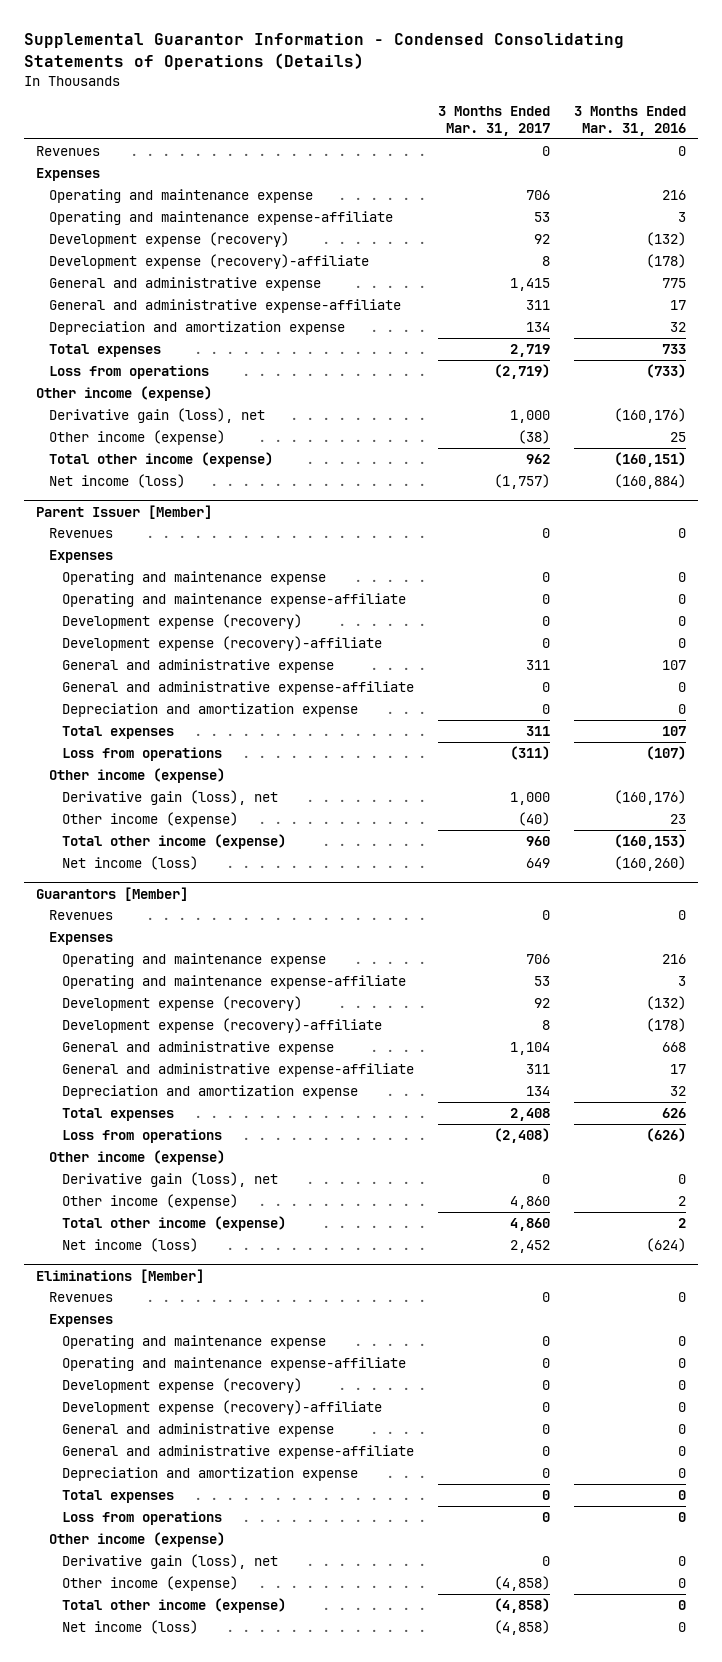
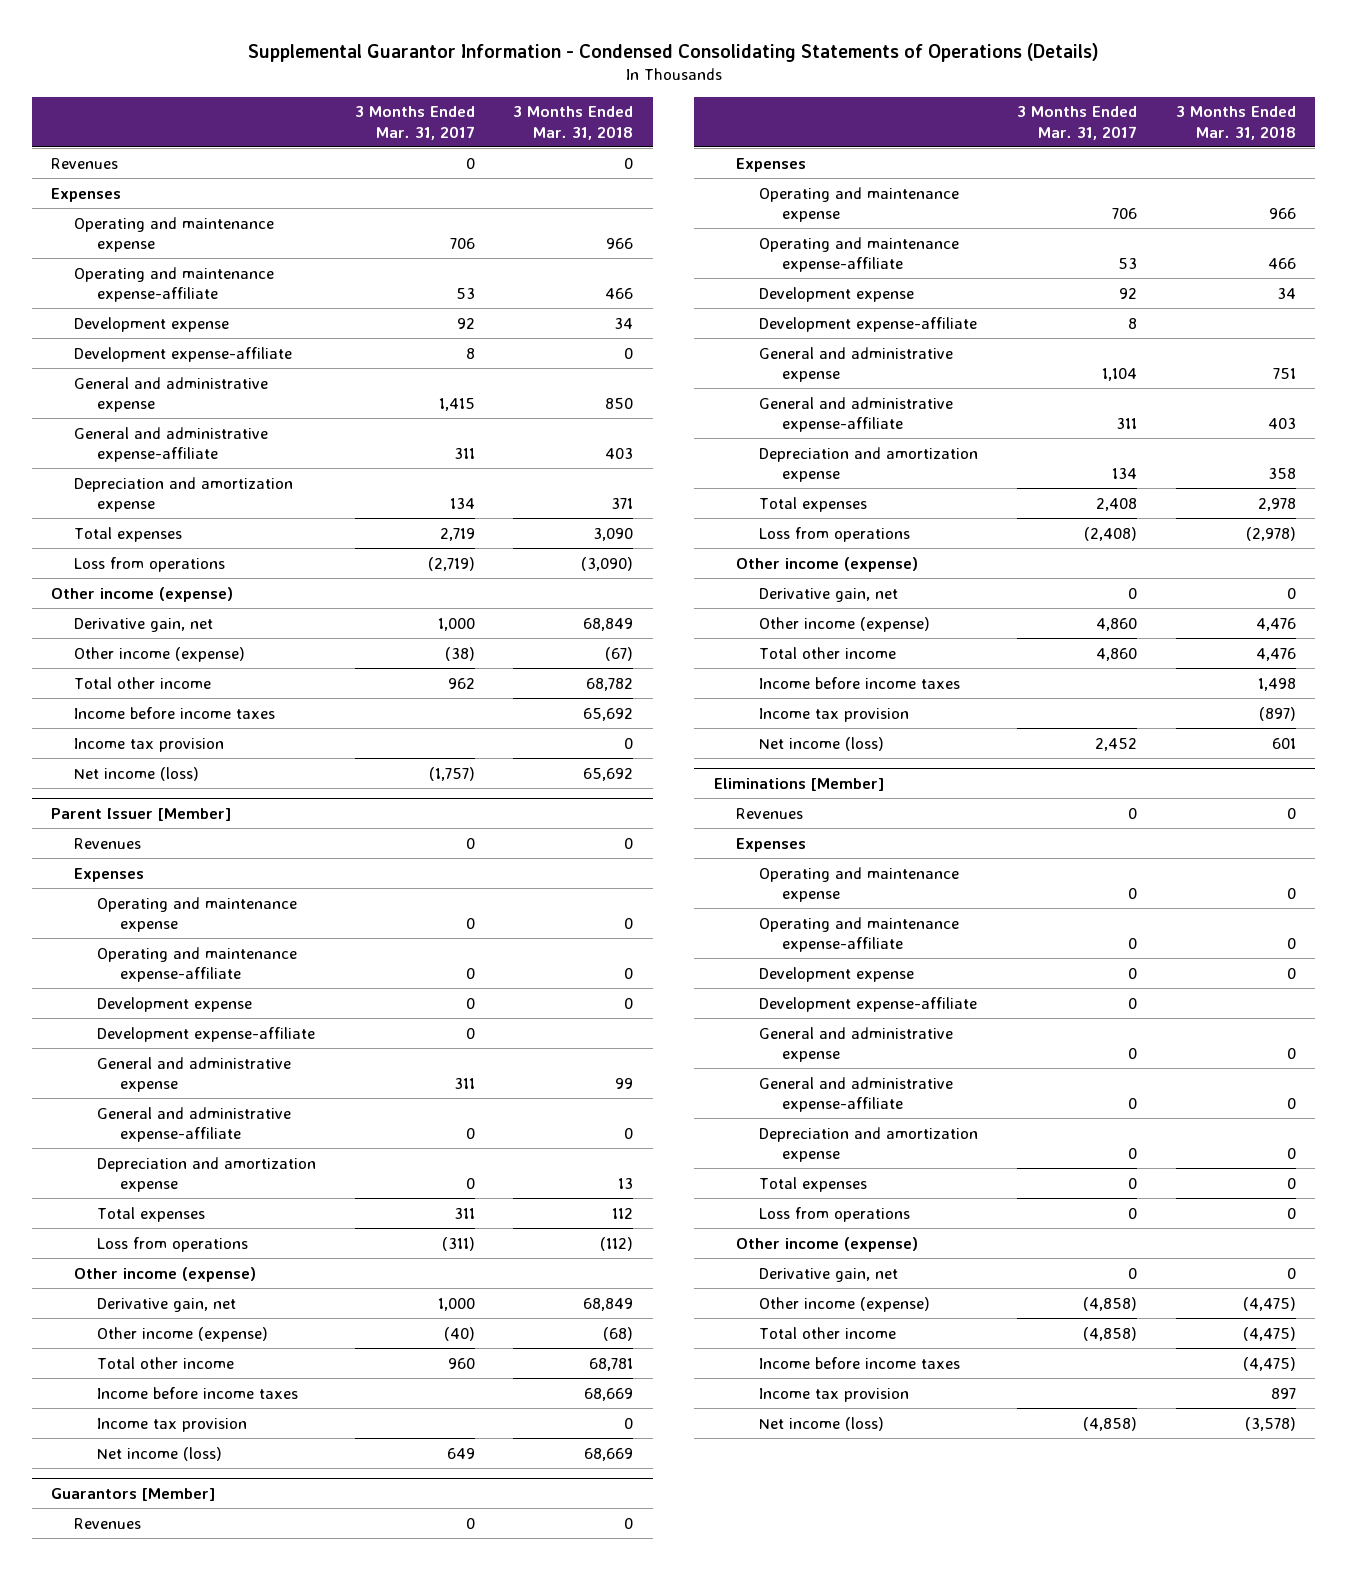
[574,105,687,136] 3 Months Ended Mar. 31, 2016 -> none
none -> [513,106,634,140] 3 Months Ended Mar. 31, 2018
[49,231,290,247] Development expense (recovery) -> [74,316,230,332] Development expense
[49,253,370,269] Development expense (recovery)-affiliate -> [74,346,293,362] Development expense-affiliate
[49,407,266,423] Derivative gain (loss), net -> [74,617,214,632] Derivative gain, net
[49,451,274,467] Total other income (expense) -> [74,676,212,689] Total other income
none -> [74,706,276,719] Income before income taxes
none -> [74,737,225,752] Income tax provision
[62,613,303,629] Development expense (recovery) -> [96,996,252,1012] Development expense
[62,635,383,651] Development expense (recovery)-affiliate -> [96,1026,315,1042] Development expense-affiliate
[62,789,279,805] Derivative gain (loss), net -> [96,1297,236,1312] Derivative gain, net
[62,833,287,849] Total other income (expense) -> [96,1356,234,1369] Total other income
none -> [96,1386,298,1399] Income before income taxes
none -> [96,1417,247,1432] Income tax provision
[62,995,303,1011] Development expense (recovery) -> [759,286,915,302] Development expense
[62,1017,383,1033] Development expense (recovery)-affiliate -> [759,316,978,332] Development expense-affiliate
[62,1171,279,1187] Derivative gain (loss), net -> [759,587,899,602] Derivative gain, net
[62,1215,287,1231] Total other income (expense) -> [759,646,897,659] Total other income
none -> [759,676,961,689] Income before income taxes
none -> [759,707,910,722] Income tax provision
[62,1377,303,1393] Development expense (recovery) -> [759,966,915,982] Development expense
[62,1399,383,1415] Development expense (recovery)-affiliate -> [759,996,978,1012] Development expense-affiliate
[62,1553,279,1569] Derivative gain (loss), net -> [759,1267,899,1282] Derivative gain, net
[62,1597,287,1613] Total other income (expense) -> [759,1326,897,1339] Total other income
none -> [759,1356,961,1369] Income before income taxes
none -> [759,1387,910,1402] Income tax provision

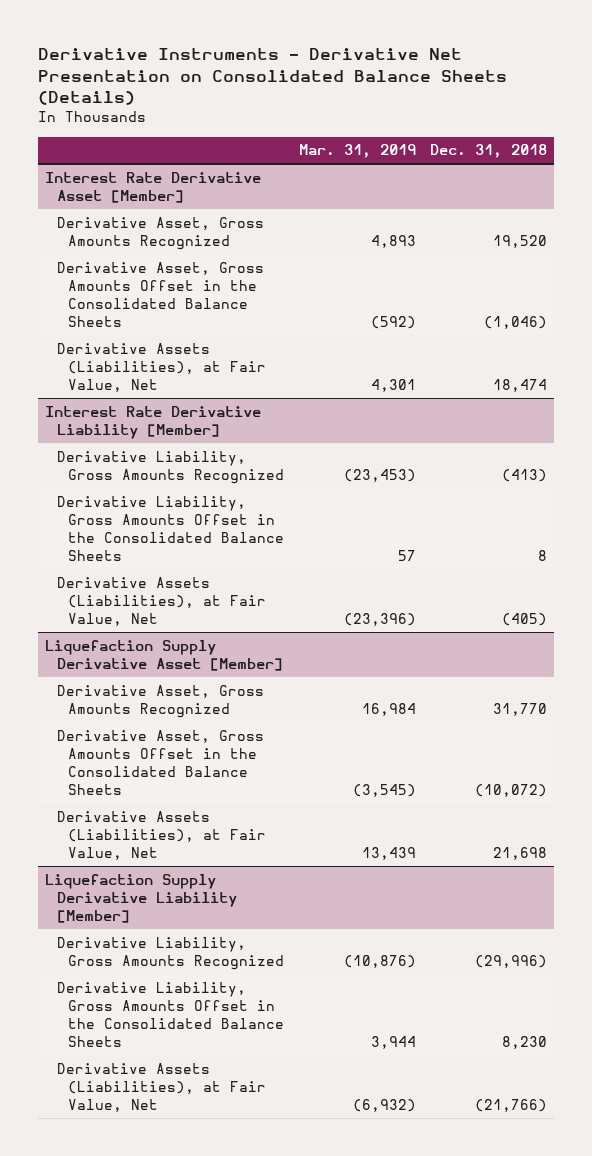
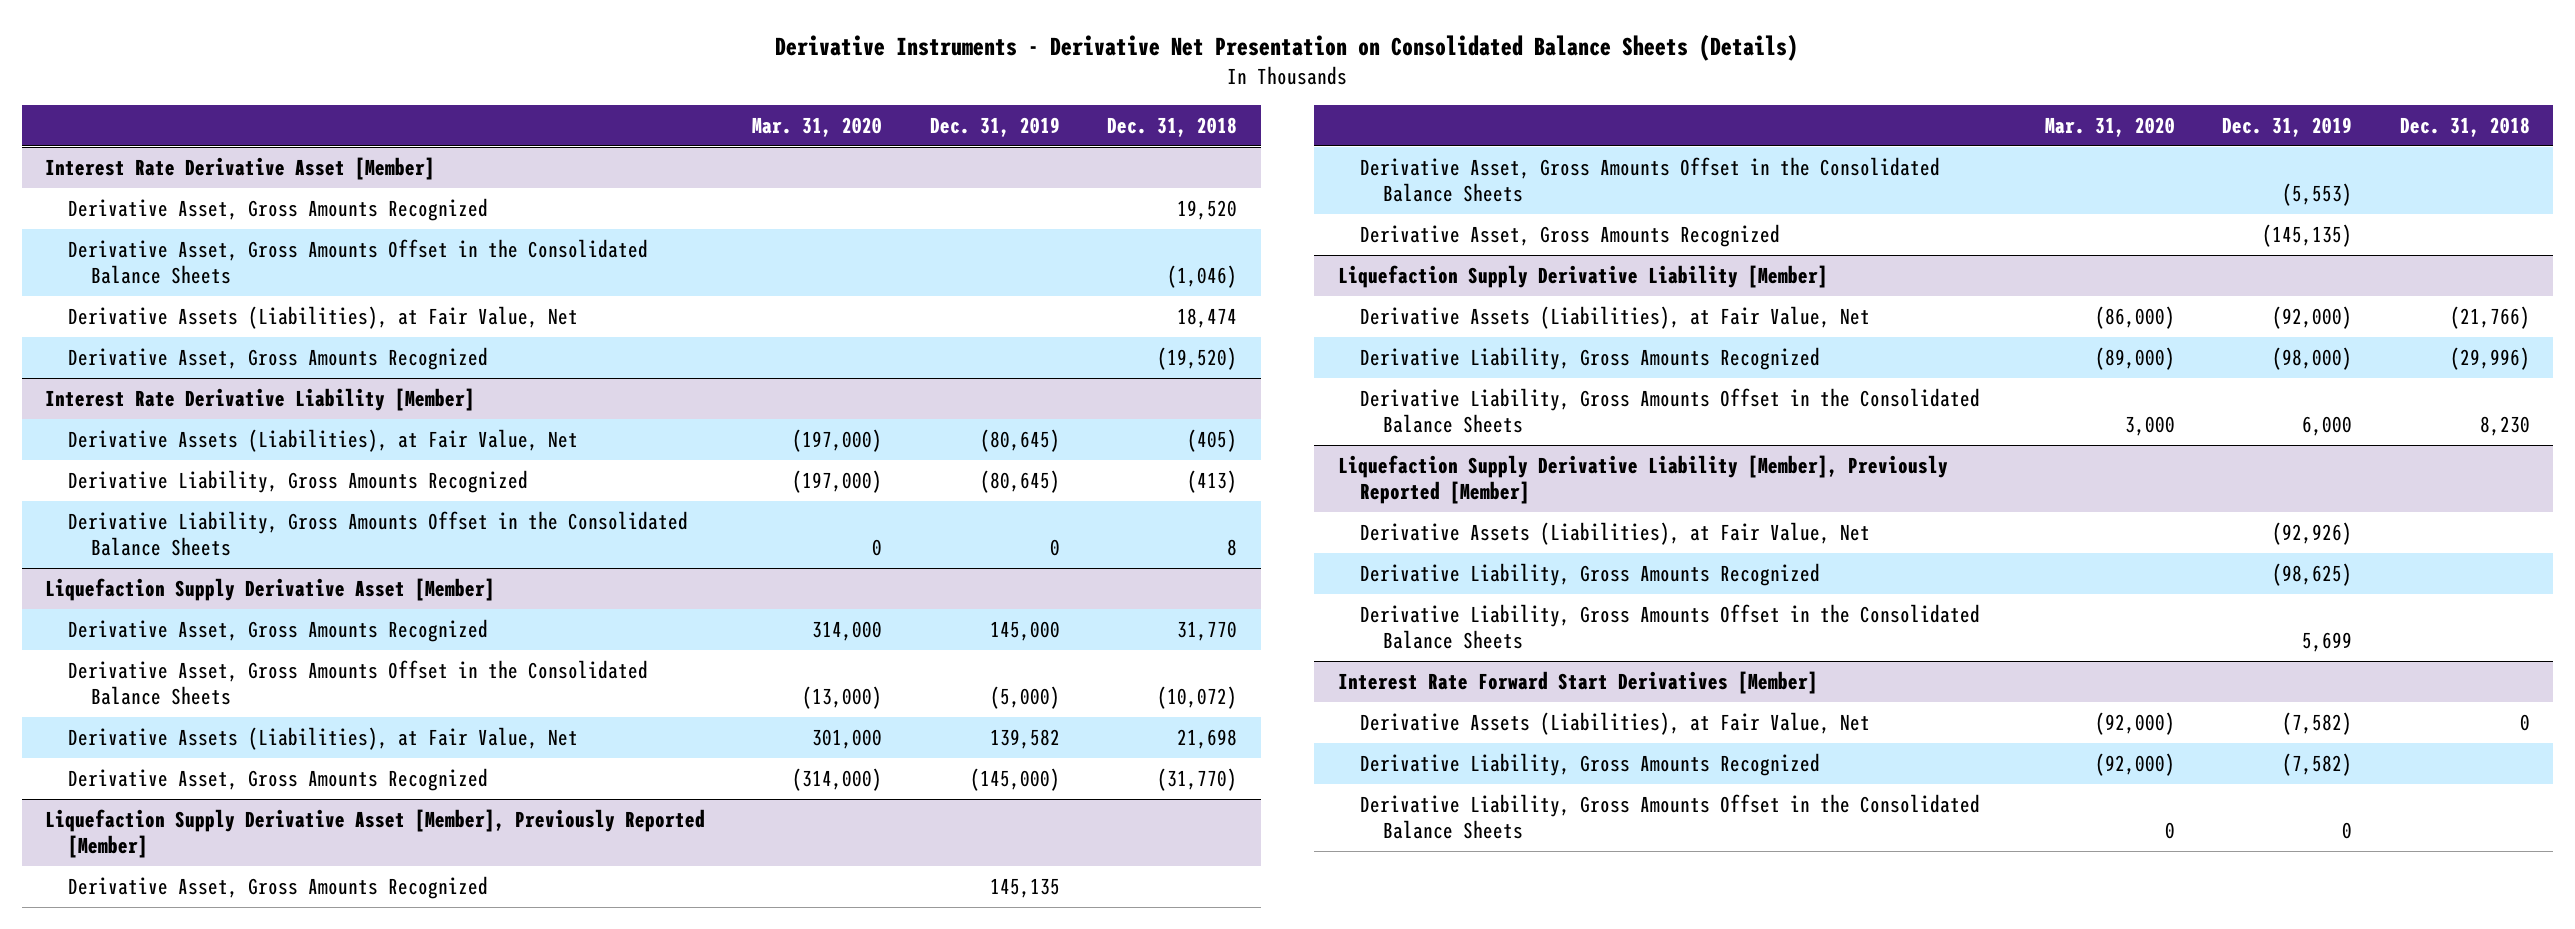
[298,144,416,159] Mar. 31, 2019 -> none
none -> [752,116,883,137] Mar. 31, 2020
none -> [929,116,1060,137] Dec. 31, 2019
none -> [67,346,488,370] Derivative Asset, Gross Amounts Recognized
[56,576,267,626] Derivative Assets (Liabilities), at Fair Value, Net -> [67,428,578,452] Derivative Assets (Liabilities), at Fair Value, Net
none -> [67,767,488,791] Derivative Asset, Gross Amounts Recognized
none -> [45,808,706,859] Liquefaction Supply Derivative Asset [Member], Previously Reported [Member]
none -> [67,875,488,899] Derivative Asset, Gross Amounts Recognized
none -> [1360,156,1941,203] Derivative Asset, Gross Amounts Offset in the Consolidated Balance Sheets
none -> [1360,223,1781,247] Derivative Asset, Gross Amounts Recognized
[56,1062,267,1112] Derivative Assets (Liabilities), at Fair Value, Net -> [1360,305,1871,329] Derivative Assets (Liabilities), at Fair Value, Net
none -> [1337,454,1948,505] Liquefaction Supply Derivative Liability [Member], Previously Reported [Member]
none -> [1360,521,1871,545] Derivative Assets (Liabilities), at Fair Value, Net
none -> [1360,562,1821,586] Derivative Liability, Gross Amounts Recognized
none -> [1360,603,1981,650] Derivative Liability, Gross Amounts Offset in the Consolidated Balance Sheets
none -> [1337,670,1818,694] Interest Rate Forward Start Derivatives [Member]
none -> [1360,711,1871,735] Derivative Assets (Liabilities), at Fair Value, Net
none -> [1360,752,1821,776] Derivative Liability, Gross Amounts Recognized
none -> [1360,793,1981,840] Derivative Liability, Gross Amounts Offset in the Consolidated Balance Sheets

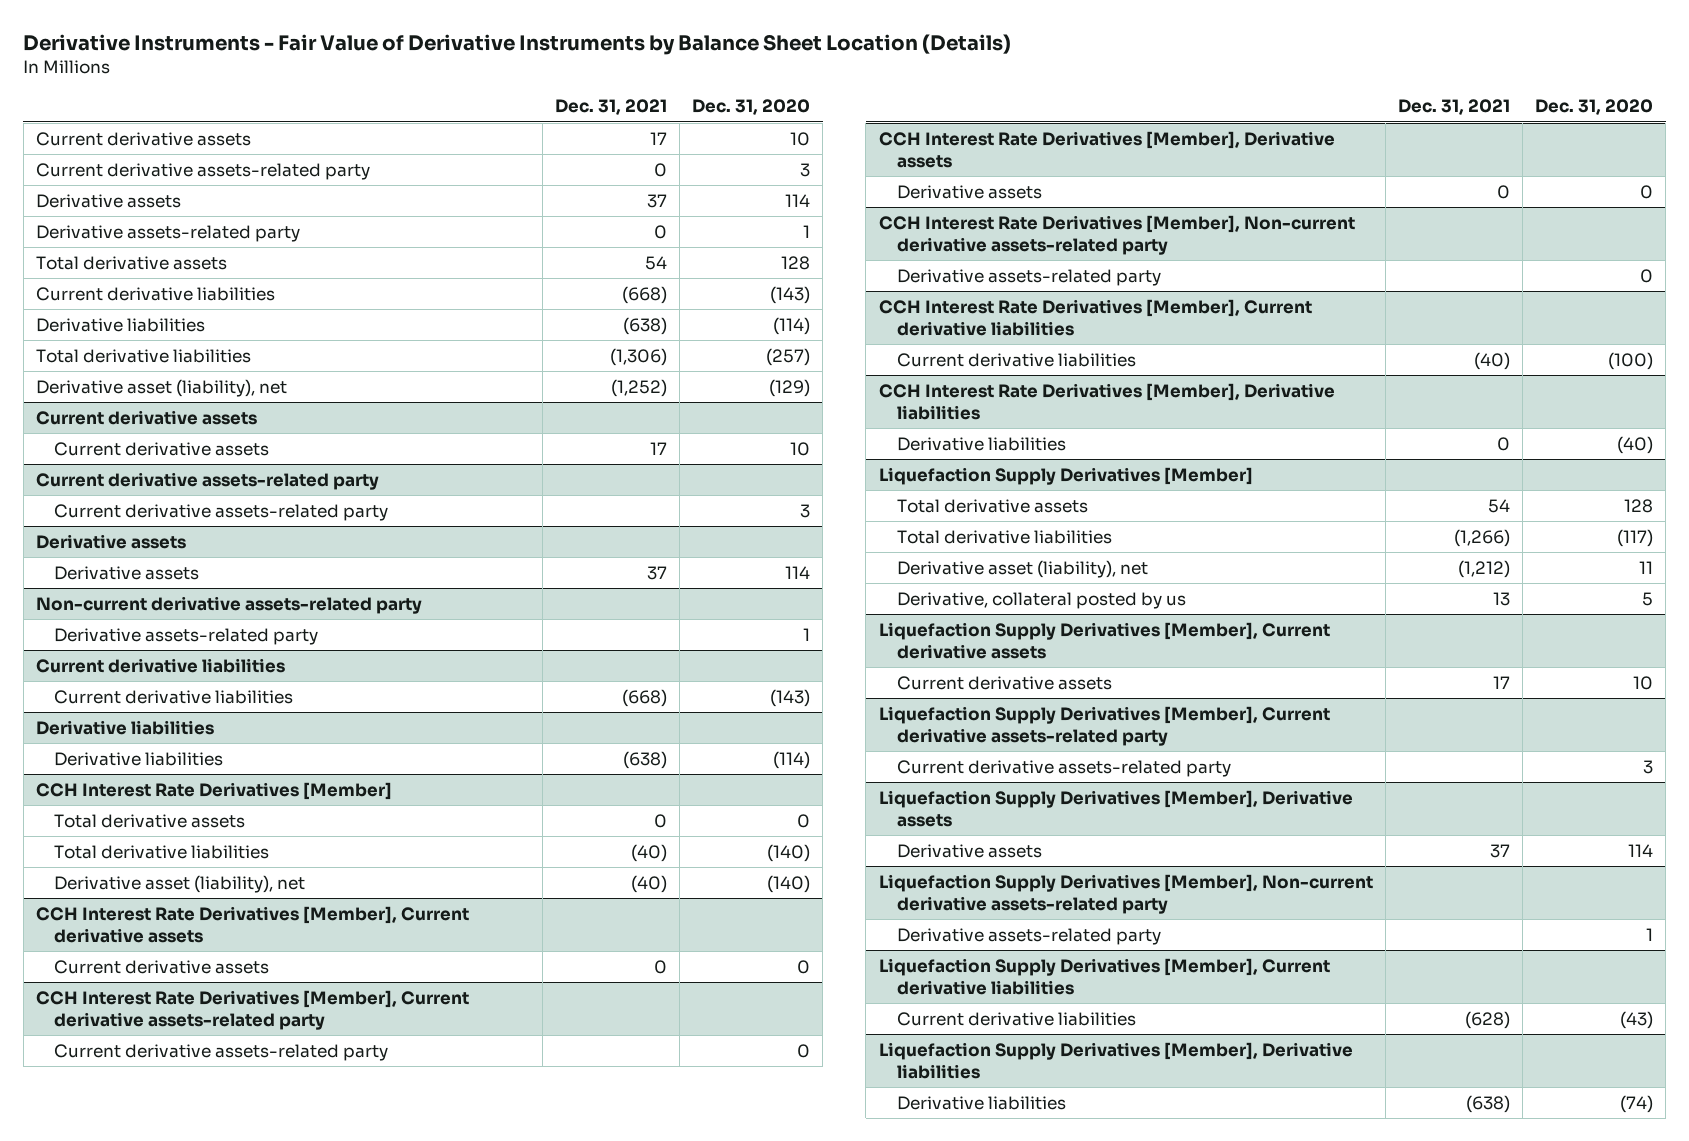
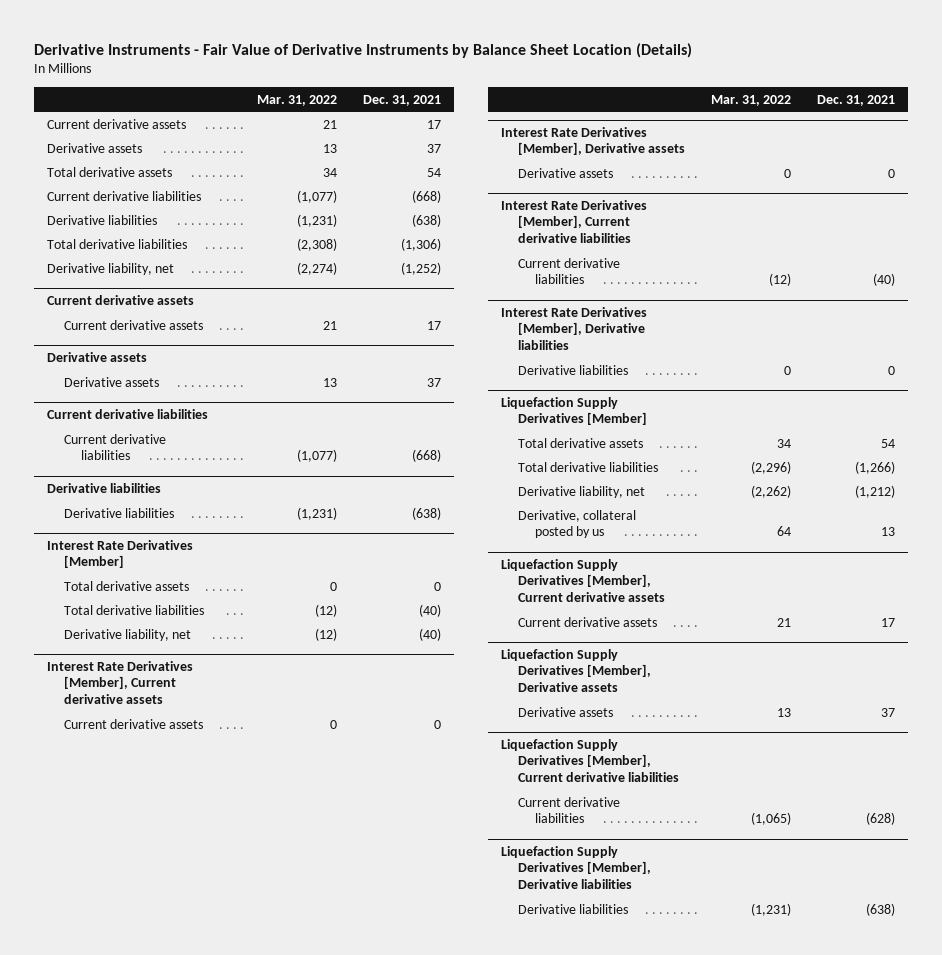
[692,99,811,116] Dec. 31, 2020 -> none
none -> [256,94,337,106] Mar. 31, 2022
[35,162,370,180] Current derivative assets-related party -> none
[35,224,300,242] Derivative assets-related party -> none
[35,378,287,397] Derivative asset (liability), net -> [46,262,174,275] Derivative liability, net
[35,471,379,490] Current derivative assets-related party -> none
[53,503,388,521] Current derivative assets-related party -> none
[35,595,422,614] Non-current derivative assets-related party -> none
[53,627,318,645] Derivative assets-related party -> none
[35,781,392,800] CCH Interest Rate Derivatives [Member] -> [46,539,193,569] Interest Rate Derivatives [Member]
[53,874,305,893] Derivative asset (liability), net -> [64,628,192,641] Derivative liability, net
[35,905,469,944] CCH Interest Rate Derivatives [Member], Current derivative assets -> [46,660,193,705] Interest Rate Derivatives [Member], Current derivative assets
[35,989,469,1031] CCH Interest Rate Derivatives [Member], Current derivative assets-related party -> none
[53,1043,388,1061] Current derivative assets-related party -> none
[878,130,1335,169] CCH Interest Rate Derivatives [Member], Derivative assets -> [500,126,686,156] Interest Rate Derivatives [Member], Derivative assets
[878,214,1355,256] CCH Interest Rate Derivatives [Member], Non-current derivative assets-related party -> none
[896,268,1161,286] Derivative assets-related party -> none
[878,298,1312,337] CCH Interest Rate Derivatives [Member], Current derivative liabilities -> [500,199,647,244] Interest Rate Derivatives [Member], Current derivative liabilities
[878,382,1335,421] CCH Interest Rate Derivatives [Member], Derivative liabilities -> [500,306,647,351] Interest Rate Derivatives [Member], Derivative liabilities
[896,559,1148,578] Derivative asset (liability), net -> [518,485,646,498] Derivative liability, net
[878,705,1330,747] Liquefaction Supply Derivatives [Member], Current derivative assets-related party -> none
[896,759,1231,777] Current derivative assets-related party -> none
[878,873,1373,915] Liquefaction Supply Derivatives [Member], Non-current derivative assets-related party -> none
[896,927,1161,945] Derivative assets-related party -> none

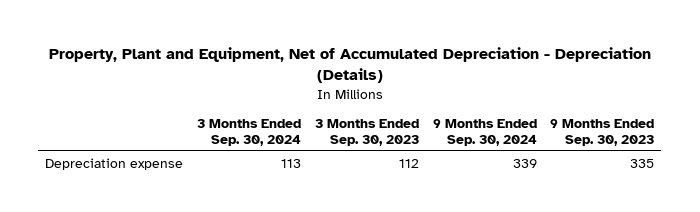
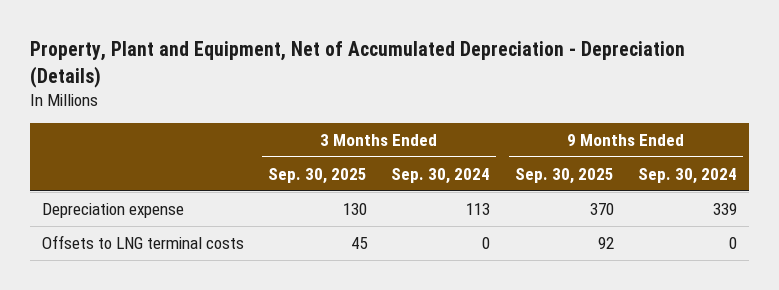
[314,118,419,147] 3 Months Ended Sep. 30, 2023 -> none
[550,118,655,147] 9 Months Ended Sep. 30, 2023 -> none
none -> [268,167,368,184] Sep. 30, 2025
none -> [514,167,614,184] Sep. 30, 2025
none -> [41,235,244,250] Offsets to LNG terminal costs

